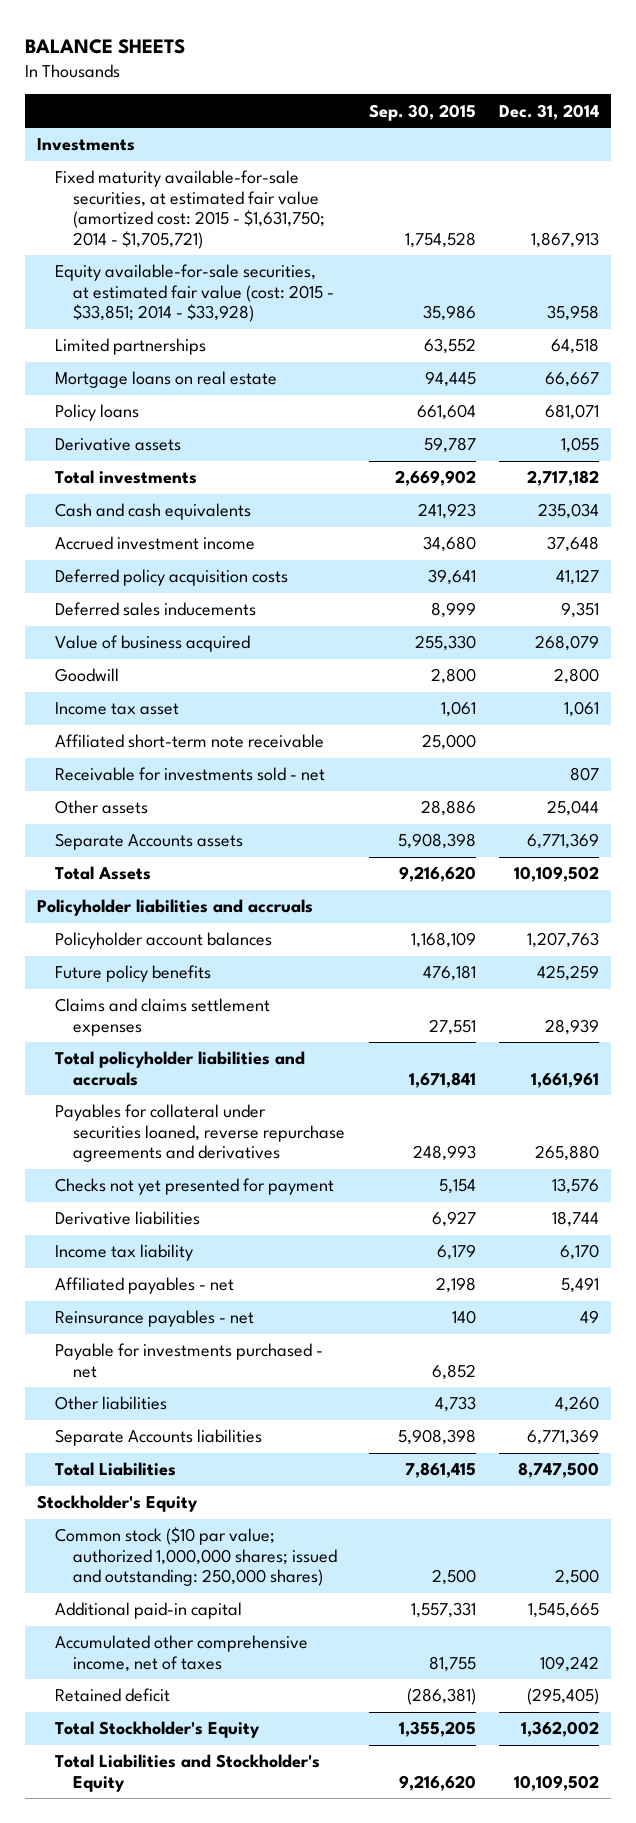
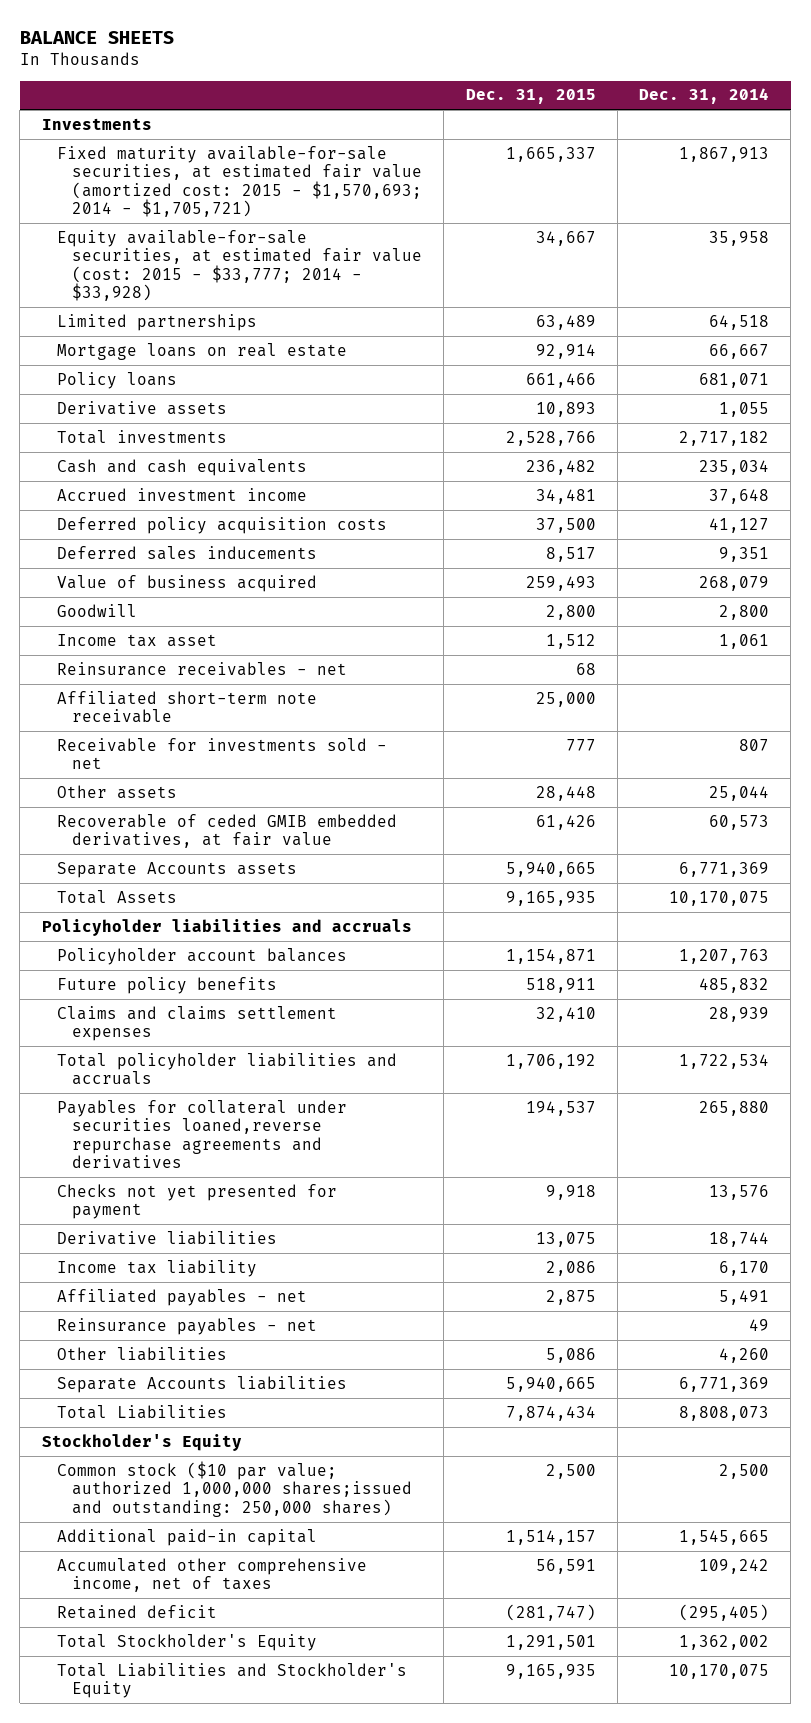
[368,103,476,121] Sep. 30, 2015 -> none
none -> [465,89,596,105] Dec. 31, 2015
[54,170,326,249] Fixed maturity available-for-sale securities, at estimated fair value (amortized cost: 2015 - $1,631,750; 2014 - $1,705,721) -> [56,145,423,218] Fixed maturity available-for-sale securities, at estimated fair value (amortized cost: 2015 - $1,570,693; 2014 - $1,705,721)
[54,264,335,323] Equity available-for-sale securities, at estimated fair value (cost: 2015 - $33,851; 2014 - $33,928) -> [56,229,423,302] Equity available-for-sale securities, at estimated fair value (cost: 2015 - $33,777; 2014 - $33,928)
none -> [56,661,347,676] Reinsurance receivables - net
none -> [56,813,397,849] Recoverable of ceded GMIB embedded derivatives, at fair value
[514,866,600,883] 10,109,502 -> [669,890,770,906] 10,170,075
[537,965,600,982] 425,259 -> [699,977,770,993] 485,832
[531,1071,600,1088] 1,661,961 -> [679,1053,770,1069] 1,722,534
[54,1104,346,1163] Payables for collateral under securities loaned, reverse repurchase agreements and derivatives -> [56,1099,347,1170] Payables for collateral under securities loaned,reverse repurchase agreements and derivatives
[54,1343,323,1378] Payable for investments purchased - net -> none
[518,1462,600,1479] 8,747,500 -> [679,1405,770,1421] 8,808,073
[54,1527,338,1587] Common stock ($10 par value; authorized 1,000,000 shares; issued and outstanding: 250,000 shares) -> [56,1460,413,1517] Common stock ($10 par value; authorized 1,000,000 shares;issued and outstanding: 250,000 shares)
[514,1774,600,1791] 10,109,502 -> [669,1663,770,1679] 10,170,075

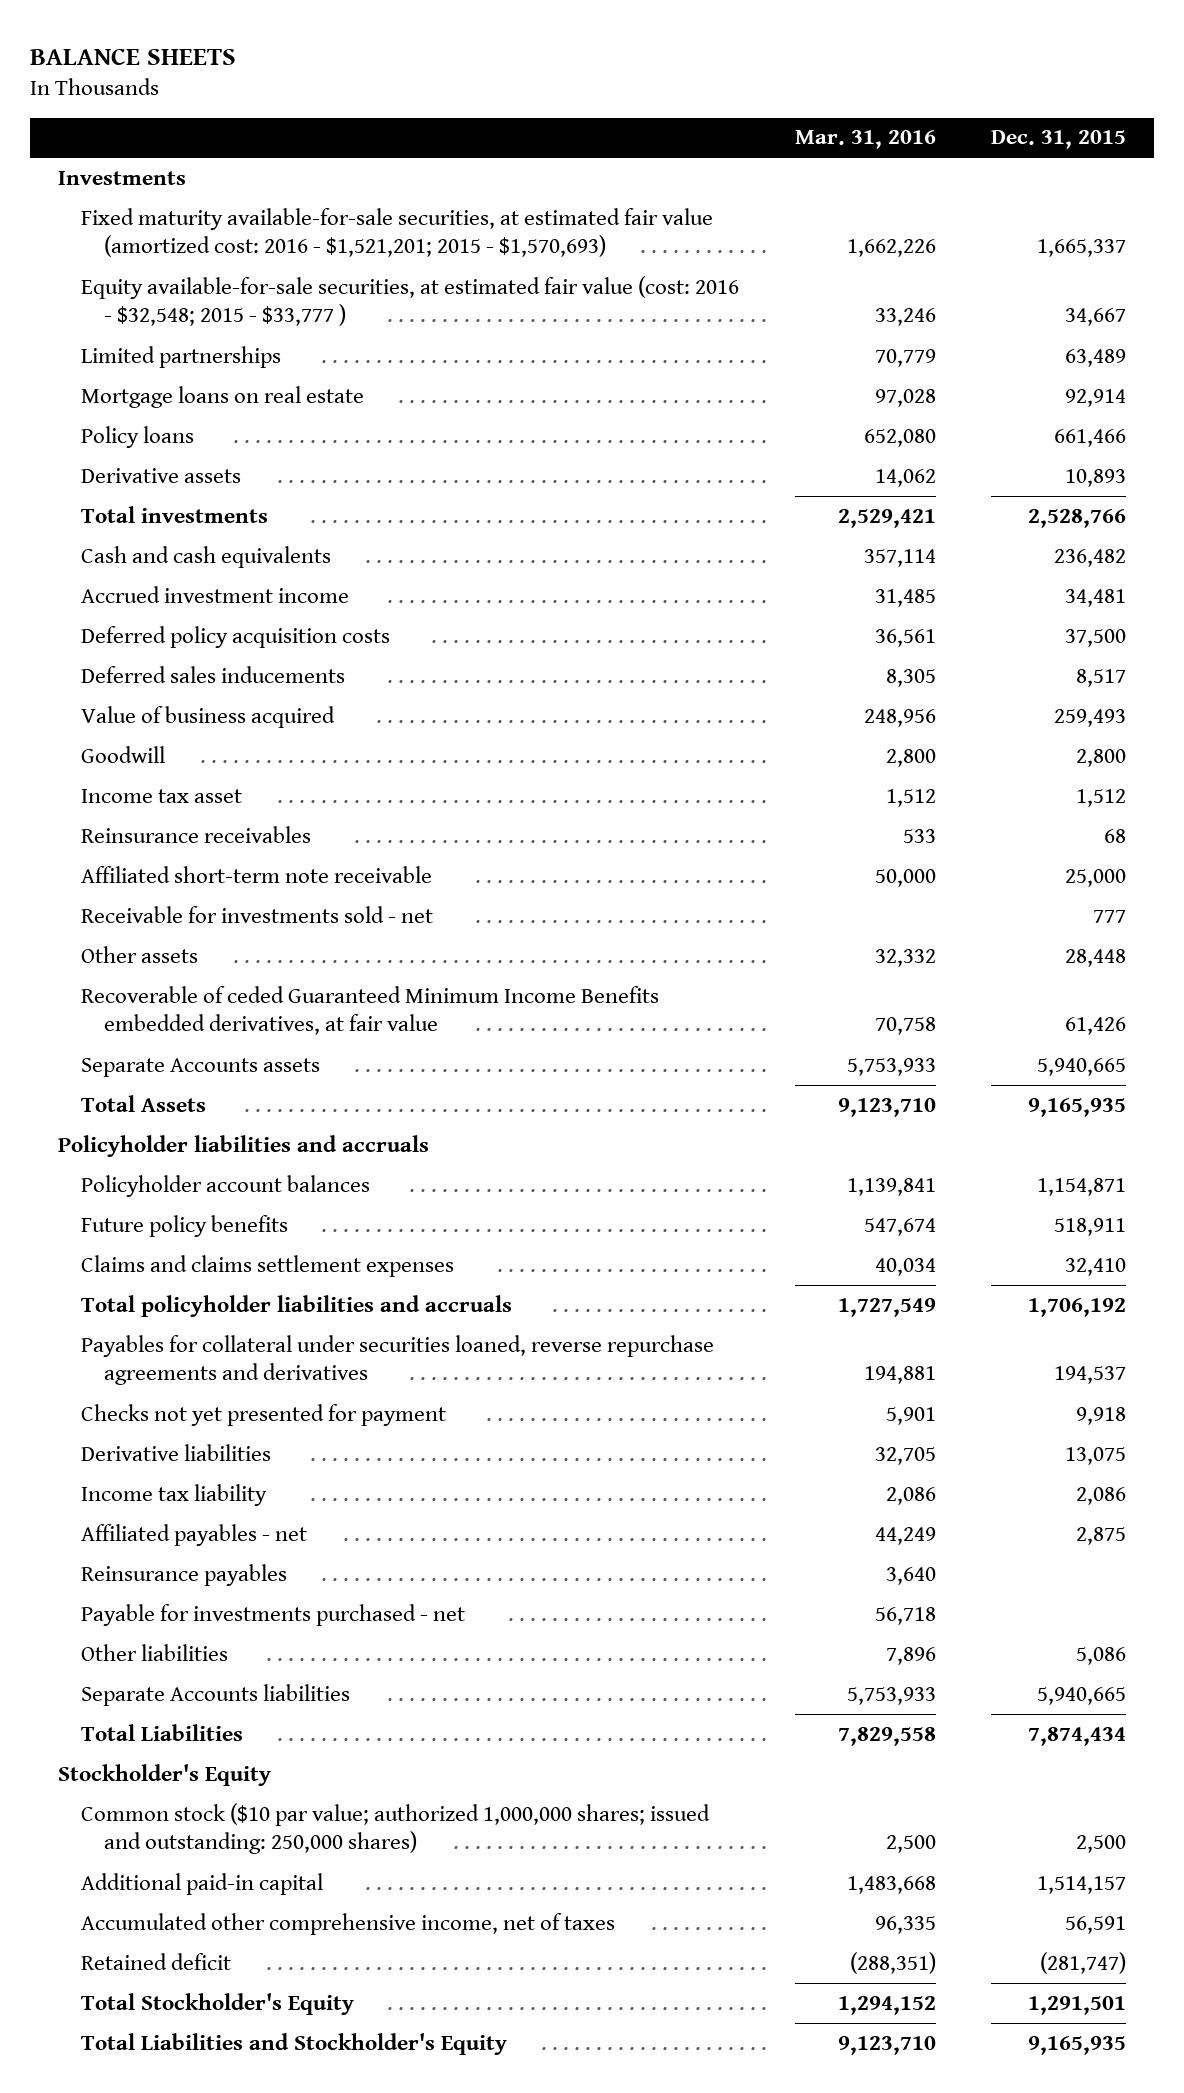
[639,88,770,105] Dec. 31, 2014 -> none
none -> [794,130,936,150] Mar. 31, 2016
[56,145,423,218] Fixed maturity available-for-sale securities, at estimated fair value (amortized cost: 2015 - $1,570,693; 2014 - $1,705,721) -> [81,207,714,258] Fixed maturity available-for-sale securities, at estimated fair value (amortized cost: 2016 - $1,521,201; 2015 - $1,570,693)
[56,229,423,302] Equity available-for-sale securities, at estimated fair value (cost: 2015 - $33,777; 2014 - $33,928) -> [81,275,740,327] Equity available-for-sale securities, at estimated fair value (cost: 2016 - $32,548; 2015 - $33,777 )
[56,661,347,676] Reinsurance receivables - net -> [81,825,312,843] Reinsurance receivables
[56,813,397,849] Recoverable of ceded GMIB embedded derivatives, at fair value -> [81,985,660,1036] Recoverable of ceded Guaranteed Minimum Income Benefits embedded derivatives, at fair value
[56,1099,347,1170] Payables for collateral under securities loaned,reverse repurchase agreements and derivatives -> [81,1334,715,1386] Payables for collateral under securities loaned, reverse repurchase agreements and derivatives
[56,1317,317,1335] Reinsurance payables - net -> [81,1563,288,1586] Reinsurance payables
none -> [81,1603,466,1626] Payable for investments purchased - net
[56,1460,413,1517] Common stock ($10 par value; authorized 1,000,000 shares;issued and outstanding: 250,000 shares) -> [81,1802,711,1855] Common stock ($10 par value; authorized 1,000,000 shares; issued and outstanding: 250,000 shares)

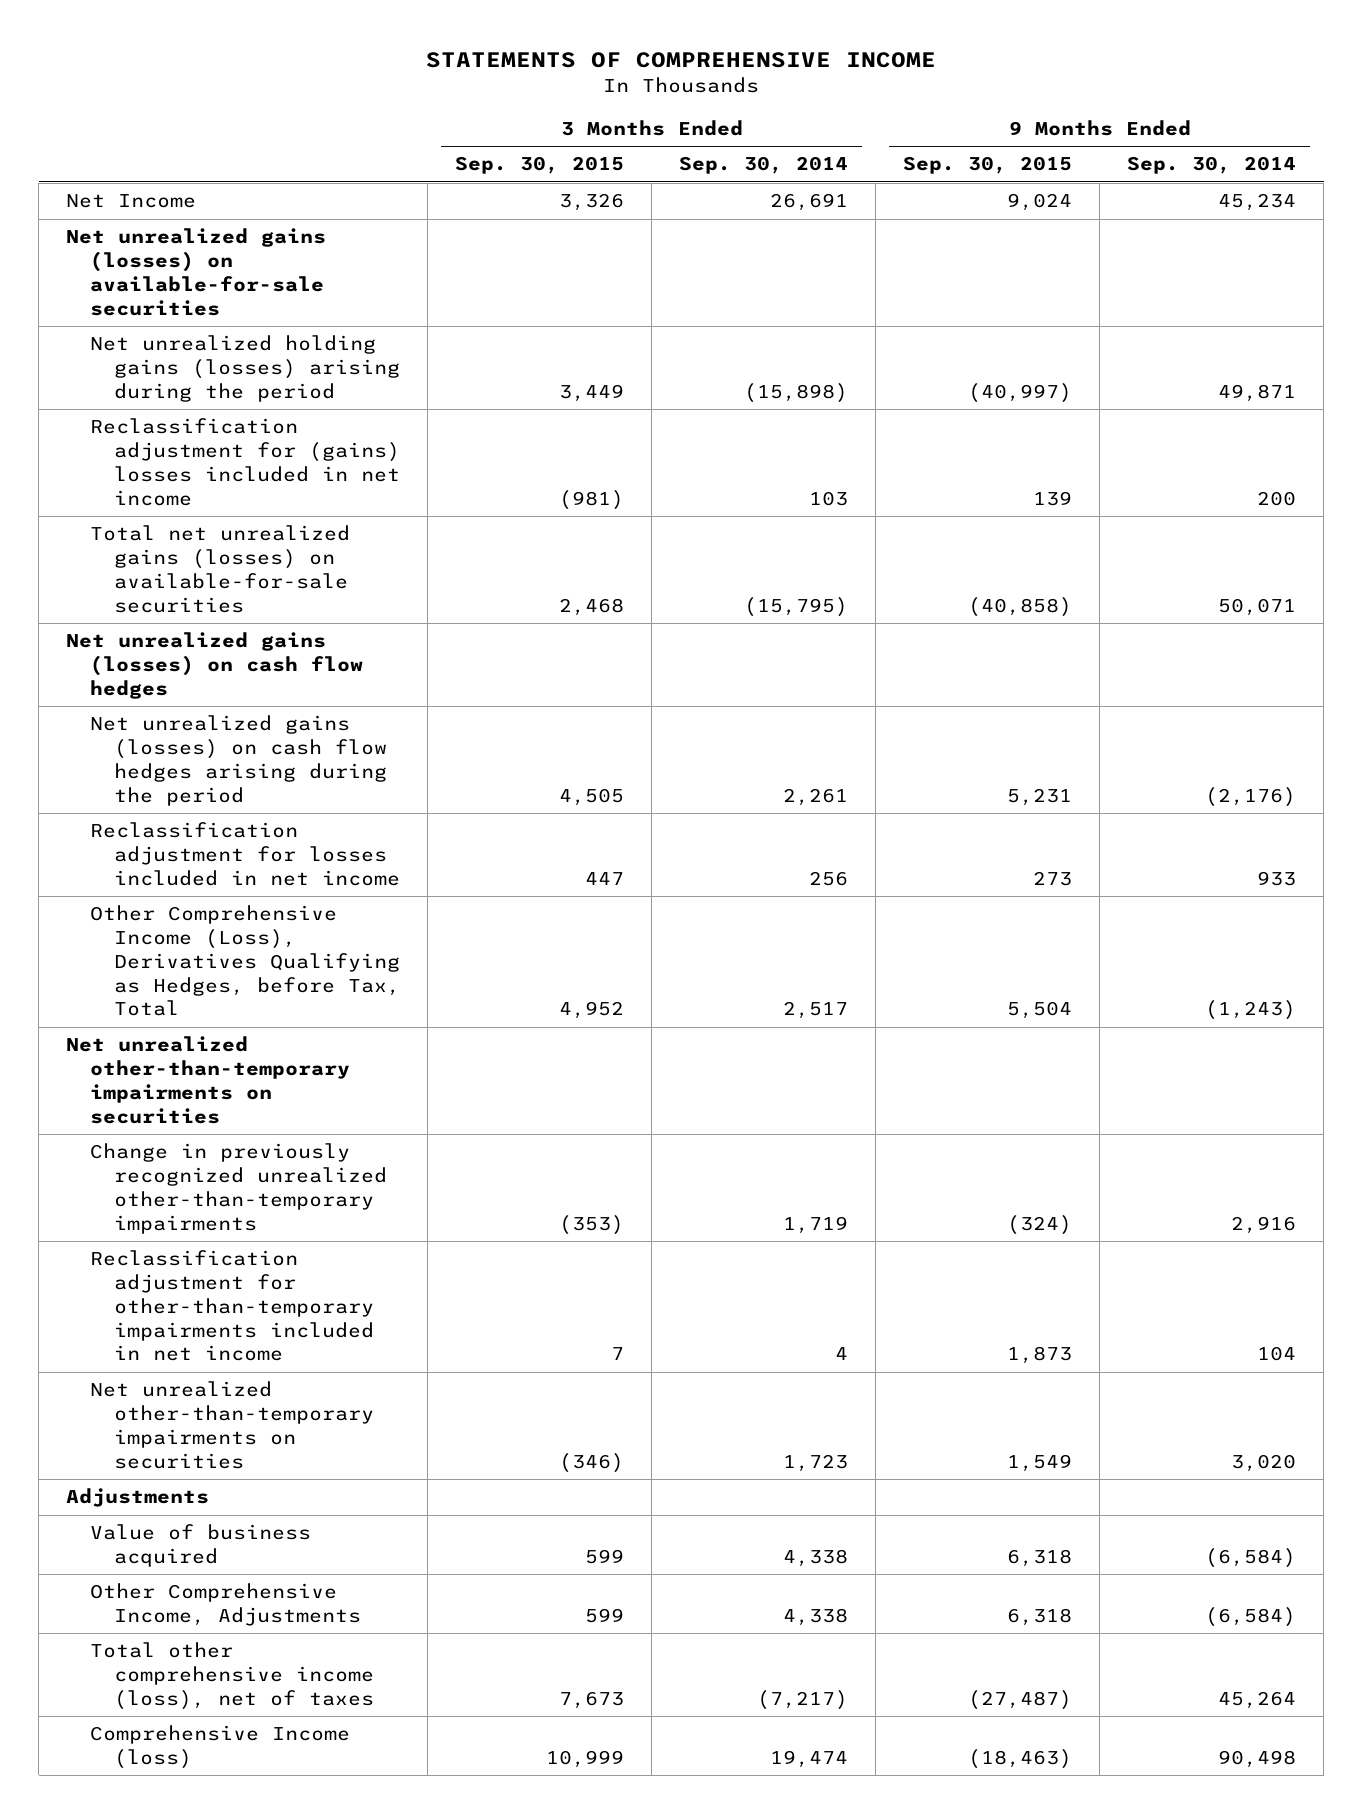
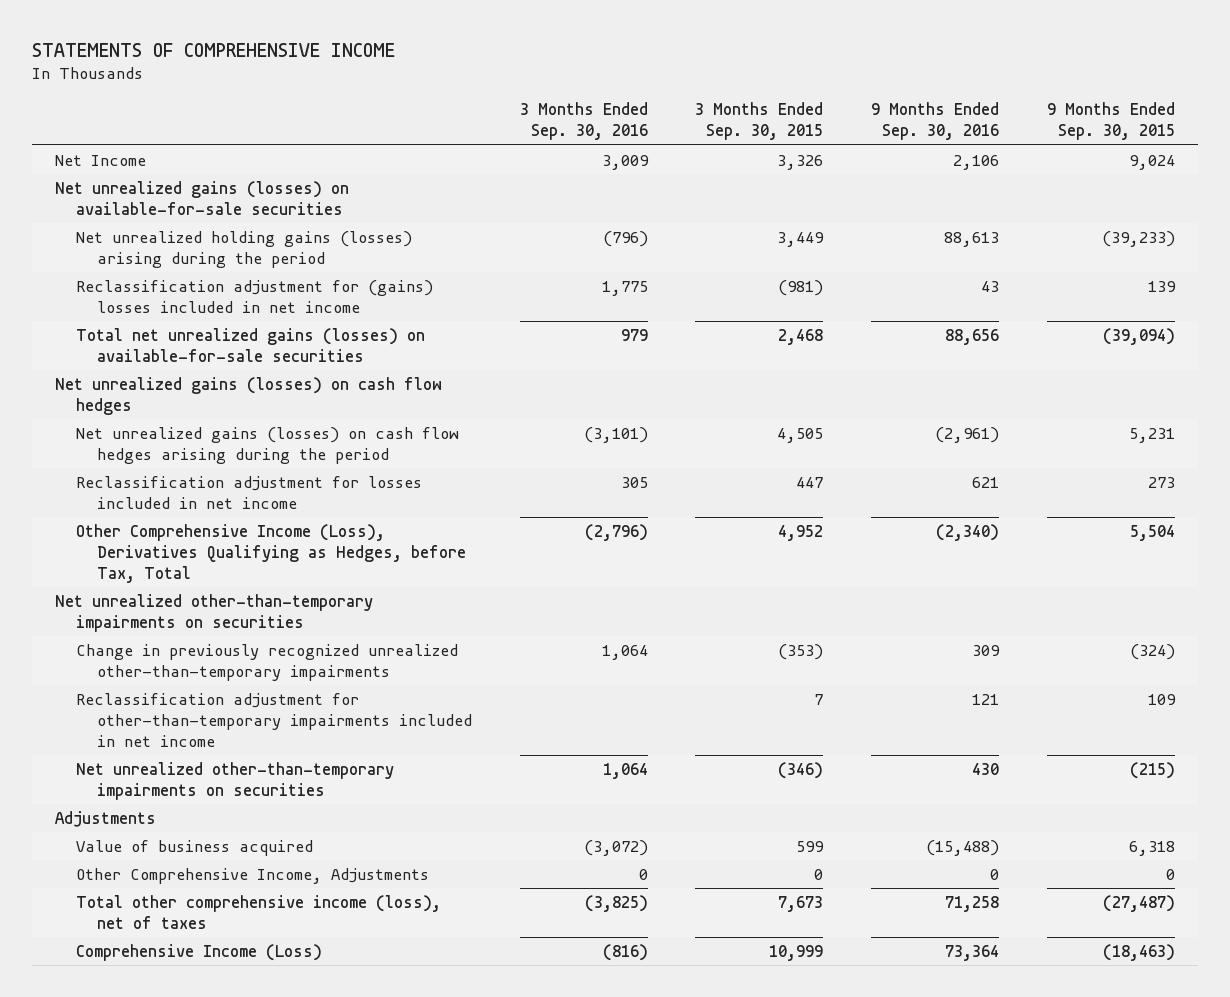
[679,156,849,175] Sep. 30, 2014 -> none
[1127,156,1297,175] Sep. 30, 2014 -> none
none -> [519,102,648,141] 3 Months Ended Sep. 30, 2016
none -> [870,102,999,141] 9 Months Ended Sep. 30, 2016
[968,382,1073,403] (40,997) -> [1101,230,1175,247] (39,233)
[968,596,1073,617] (40,858) -> [1102,327,1175,345] (39,094)
[1007,1346,1073,1365] 1,873 -> [1147,693,1176,705] 109
[1007,1453,1073,1472] 1,549 -> [1129,761,1175,779] (215)
[585,1608,625,1624] 599 -> [814,868,824,880] 0
[1007,1608,1073,1627] 6,318 -> [1165,868,1175,880] 0
[90,1725,351,1770] Comprehensive Income (loss) -> [76,943,323,961] Comprehensive Income (Loss)

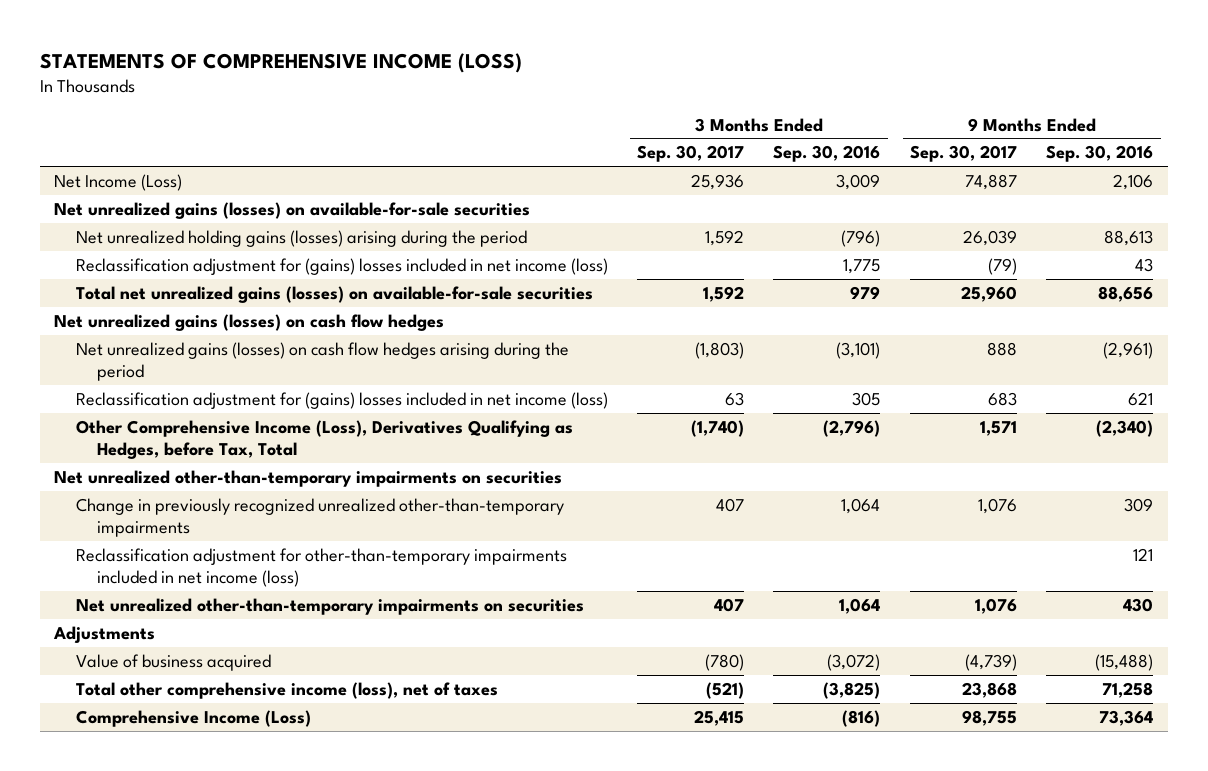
[31,42,395,57] STATEMENTS OF COMPREHENSIVE INCOME -> [39,52,522,73] STATEMENTS OF COMPREHENSIVE INCOME (LOSS)
[695,102,824,141] 3 Months Ended Sep. 30, 2015 -> none
[1046,102,1175,141] 9 Months Ended Sep. 30, 2015 -> none
none -> [637,145,745,163] Sep. 30, 2017
none -> [909,145,1017,163] Sep. 30, 2017
[55,154,147,166] Net Income -> [54,173,183,191] Net Income (Loss)
[76,279,434,313] Reclassification adjustment for (gains) losses included in net income -> [75,257,608,275] Reclassification adjustment for (gains) losses included in net income (loss)
[76,475,423,509] Reclassification adjustment for losses included in net income -> [75,391,608,409] Reclassification adjustment for (gains) losses included in net income (loss)
[76,692,472,748] Reclassification adjustment for other-than-temporary impairments included in net income -> [75,547,567,587] Reclassification adjustment for other-than-temporary impairments included in net income (loss)
[76,867,430,884] Other Comprehensive Income, Adjustments -> none

